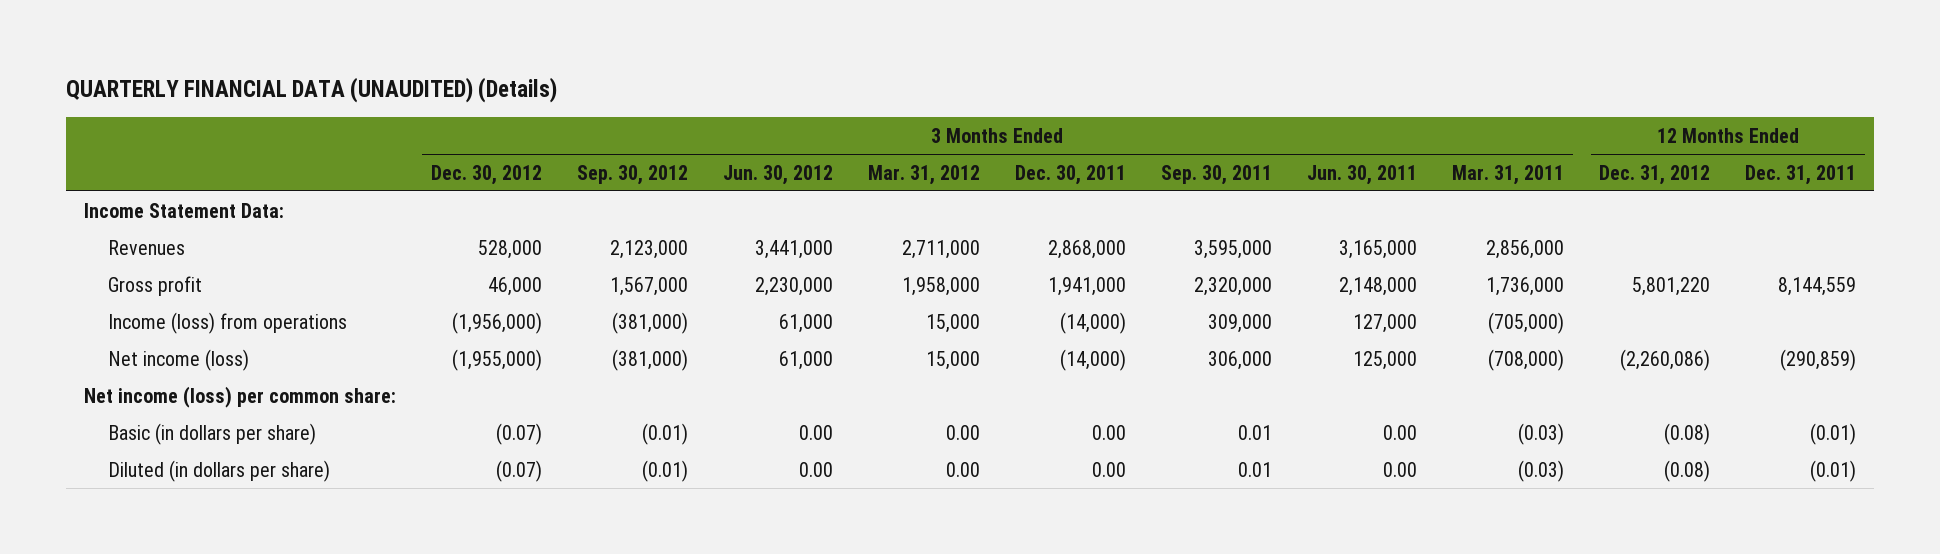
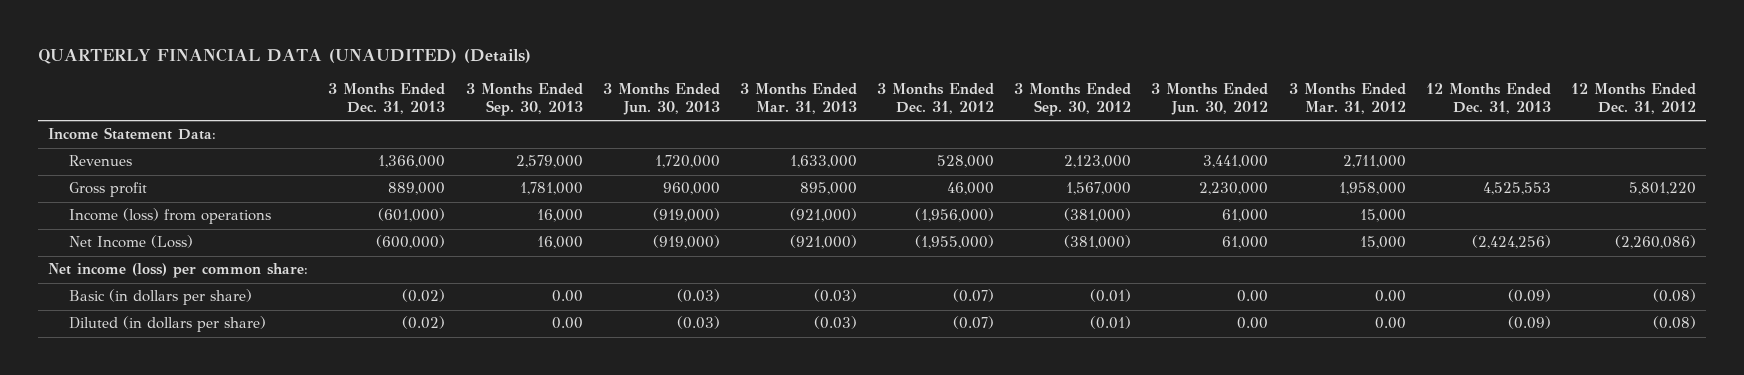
[430,164,542,185] Dec. 30, 2012 -> none
[1015,164,1127,185] Dec. 30, 2011 -> none
[1161,164,1273,185] Sep. 30, 2011 -> none
[1307,164,1418,185] Jun. 30, 2011 -> none
[1452,164,1565,185] Mar. 31, 2011 -> none
[1745,164,1857,185] Dec. 31, 2011 -> none
none -> [328,83,446,114] 3 Months Ended Dec. 31, 2013
none -> [465,83,583,116] 3 Months Ended Sep. 30, 2013
none -> [602,83,720,115] 3 Months Ended Jun. 30, 2013
none -> [739,83,857,114] 3 Months Ended Mar. 31, 2013
none -> [877,83,995,114] 3 Months Ended Dec. 31, 2012
none -> [1425,83,1551,114] 12 Months Ended Dec. 31, 2013
[108,348,250,371] Net income (loss) -> [68,235,193,249] Net Income (Loss)

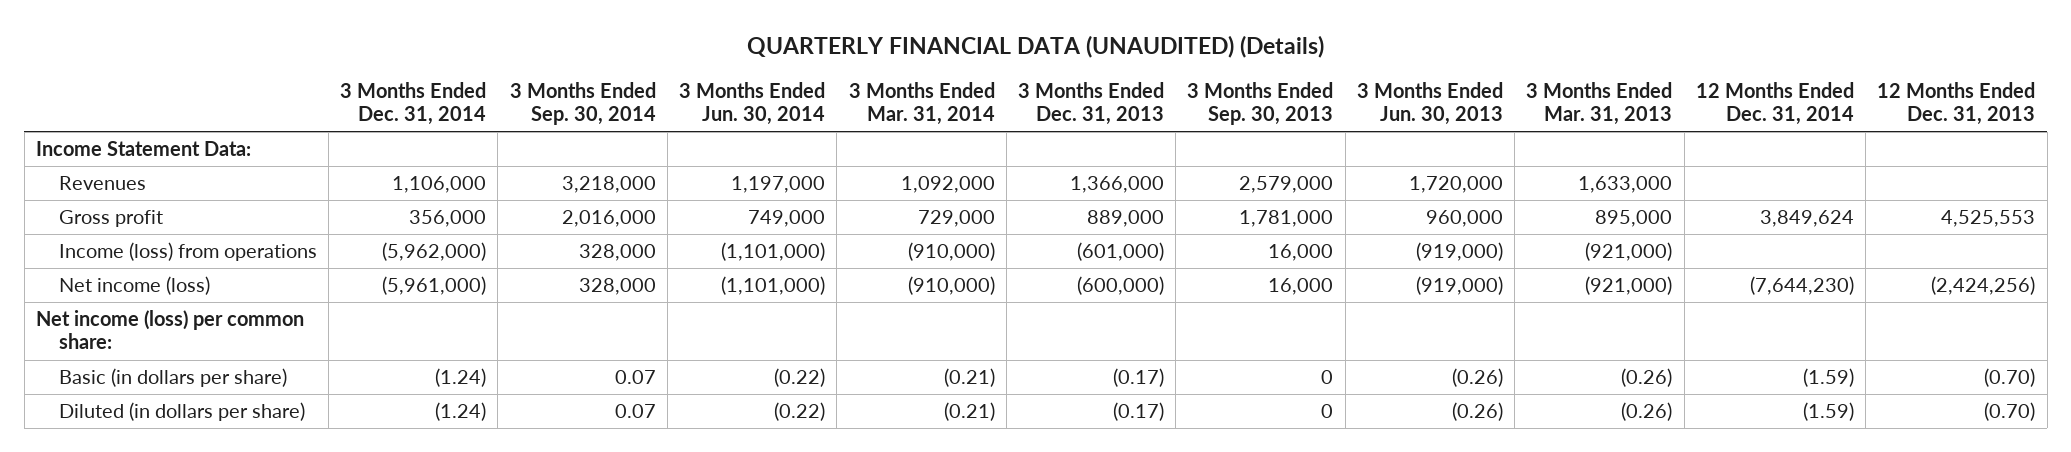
[877,83,995,114] 3 Months Ended Dec. 31, 2012 -> none
[1014,83,1132,116] 3 Months Ended Sep. 30, 2012 -> none
[1151,83,1269,115] 3 Months Ended Jun. 30, 2012 -> none
[1288,83,1406,114] 3 Months Ended Mar. 31, 2012 -> none
[1570,83,1696,114] 12 Months Ended Dec. 31, 2012 -> none
none -> [340,81,487,126] 3 Months Ended Dec. 31, 2014
none -> [509,81,656,126] 3 Months Ended Sep. 30, 2014
none -> [679,81,826,126] 3 Months Ended Jun. 30, 2014
none -> [848,81,995,126] 3 Months Ended Mar. 31, 2014
none -> [1695,81,1854,126] 12 Months Ended Dec. 31, 2014
[68,235,193,249] Net Income (Loss) -> [58,276,210,296] Net income (loss)
[402,289,446,303] (0.02) -> [1113,368,1165,388] (0.17)
[551,290,583,303] 0.00 -> [1321,370,1334,385] 0
[676,289,720,303] (0.03) -> [1451,368,1503,388] (0.26)
[813,289,857,303] (0.03) -> [1621,368,1673,388] (0.26)
[1507,289,1551,303] (0.09) -> [1984,368,2036,388] (0.70)
[402,316,446,330] (0.02) -> [1113,402,1165,422] (0.17)
[551,317,583,330] 0.00 -> [1321,404,1334,419] 0
[676,316,720,330] (0.03) -> [1451,402,1503,422] (0.26)
[813,316,857,330] (0.03) -> [1621,402,1673,422] (0.26)
[1507,316,1551,330] (0.09) -> [1984,402,2036,422] (0.70)

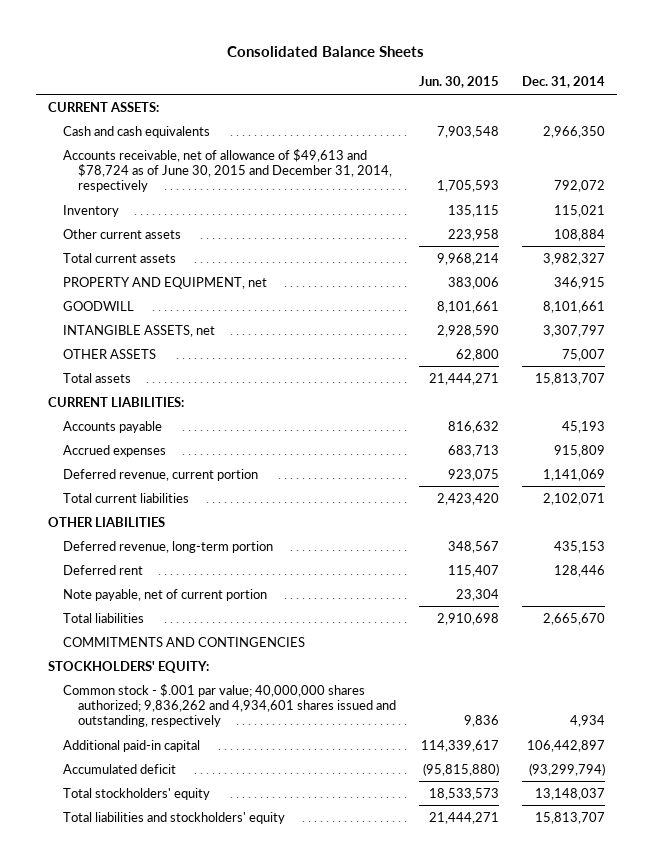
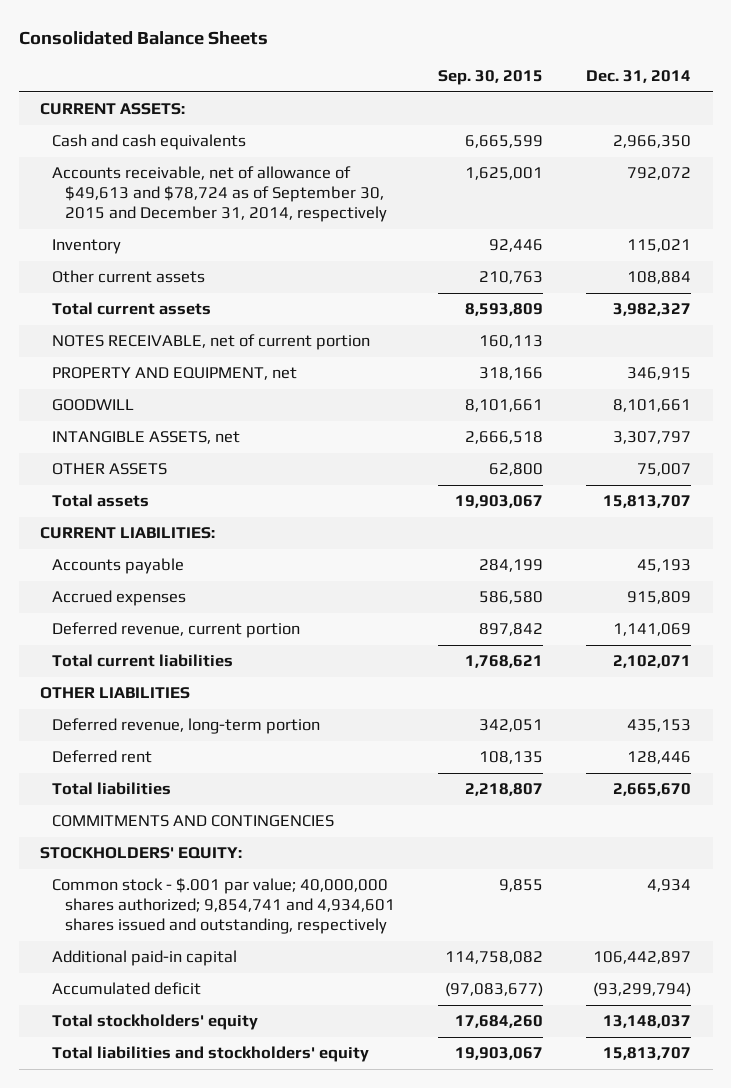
[418,76,499,89] Jun. 30, 2015 -> none
none -> [437,70,543,86] Sep. 30, 2015
[62,148,392,193] Accounts receivable, net of allowance of $49,613 and $78,724 as of June 30, 2015 and December 31, 2014, respectively -> [52,166,387,223] Accounts receivable, net of allowance of $49,613 and $78,724 as of September 30, 2015 and December 31, 2014, respectively
none -> [52,334,371,351] NOTES RECEIVABLE, net of current portion
[62,588,267,601] Note payable, net of current portion -> none
[62,683,396,728] Common stock - $.001 par value; 40,000,000 shares authorized; 9,836,262 and 4,934,601 shares issued and outstanding, respectively -> [52,878,395,935] Common stock - $.001 par value; 40,000,000 shares authorized; 9,854,741 and 4,934,601 shares issued and outstanding, respectively

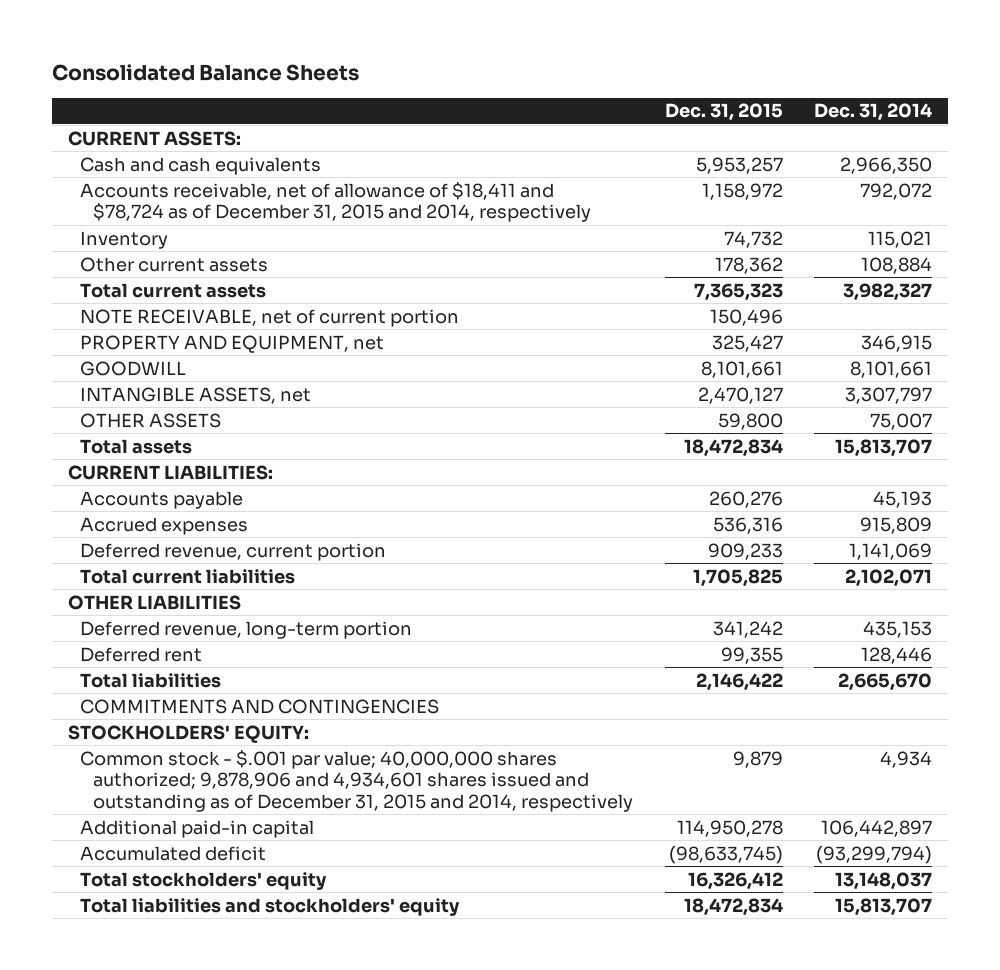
[437,70,543,86] Sep. 30, 2015 -> none
none -> [664,103,783,122] Dec. 31, 2015
[52,166,387,223] Accounts receivable, net of allowance of $49,613 and $78,724 as of September 30, 2015 and December 31, 2014, respectively -> [80,181,592,223] Accounts receivable, net of allowance of $18,411 and $78,724 as of December 31, 2015 and 2014, respectively
[52,334,371,351] NOTES RECEIVABLE, net of current portion -> [80,308,460,327] NOTE RECEIVABLE, net of current portion
[52,878,395,935] Common stock - $.001 par value; 40,000,000 shares authorized; 9,854,741 and 4,934,601 shares issued and outstanding, respectively -> [80,749,634,812] Common stock - $.001 par value; 40,000,000 shares authorized; 9,878,906 and 4,934,601 shares issued and outstanding as of December 31, 2015 and 2014, respectively

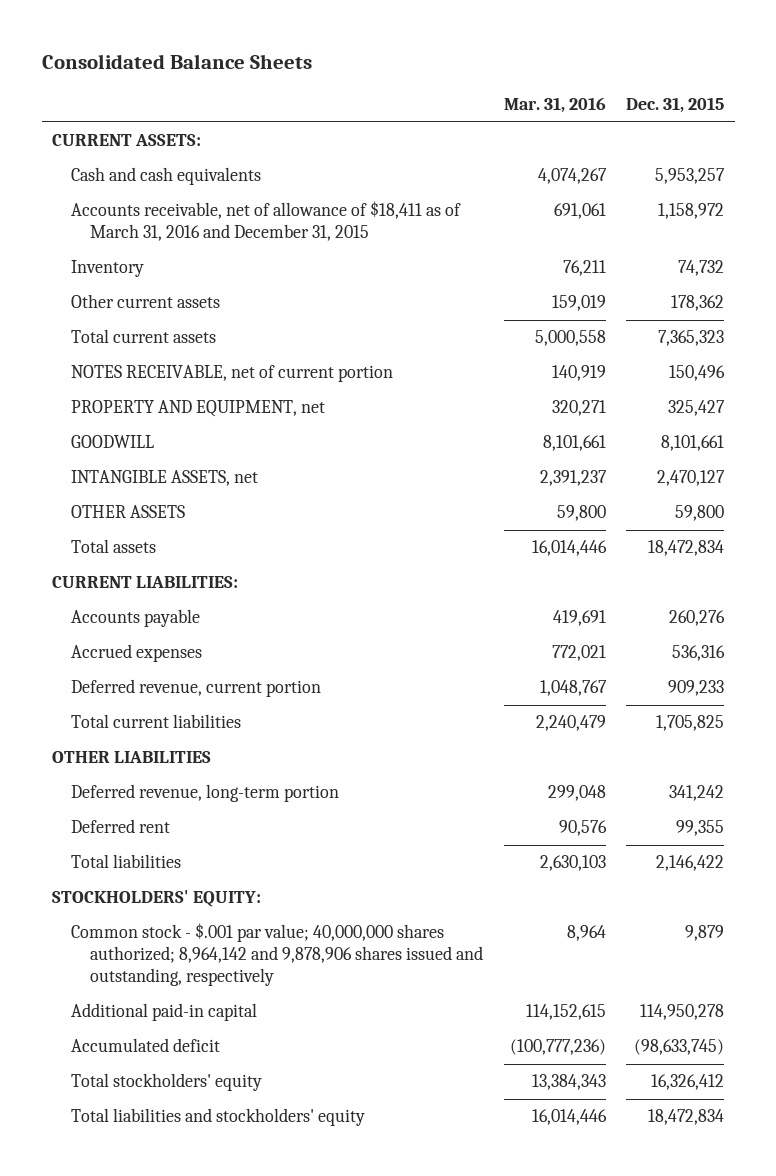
[814,103,933,122] Dec. 31, 2014 -> none
none -> [503,97,606,114] Mar. 31, 2016
[80,181,592,223] Accounts receivable, net of allowance of $18,411 and $78,724 as of December 31, 2015 and 2014, respectively -> [71,201,462,242] Accounts receivable, net of allowance of $18,411 as of March 31, 2016 and December 31, 2015
[80,308,460,327] NOTE RECEIVABLE, net of current portion -> [71,365,394,383] NOTES RECEIVABLE, net of current portion
[80,698,440,714] COMMITMENTS AND CONTINGENCIES -> none
[80,749,634,812] Common stock - $.001 par value; 40,000,000 shares authorized; 9,878,906 and 4,934,601 shares issued and outstanding as of December 31, 2015 and 2014, respectively -> [71,923,483,987] Common stock - $.001 par value; 40,000,000 shares authorized; 8,964,142 and 9,878,906 shares issued and outstanding, respectively

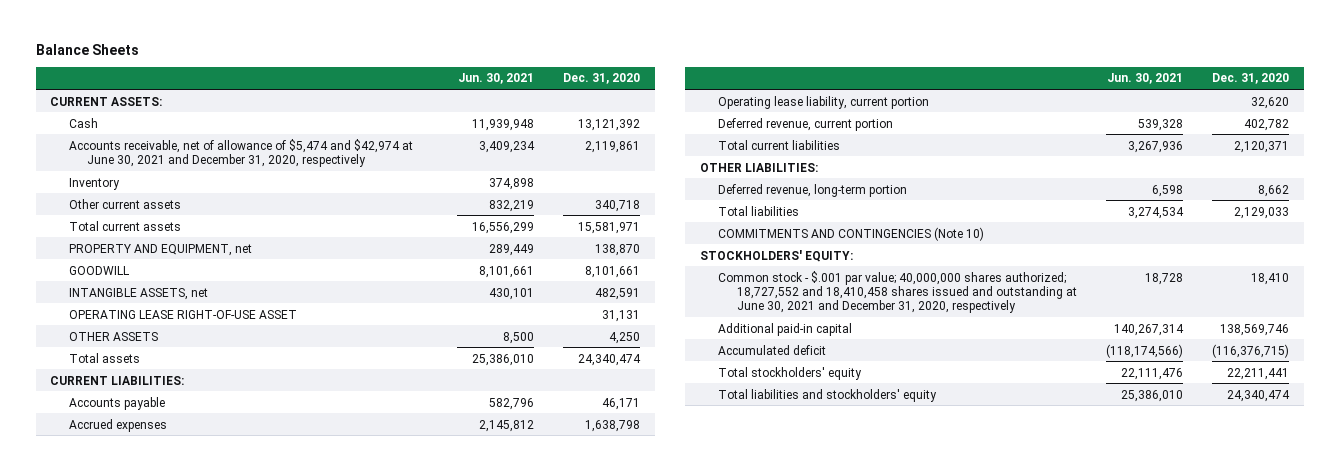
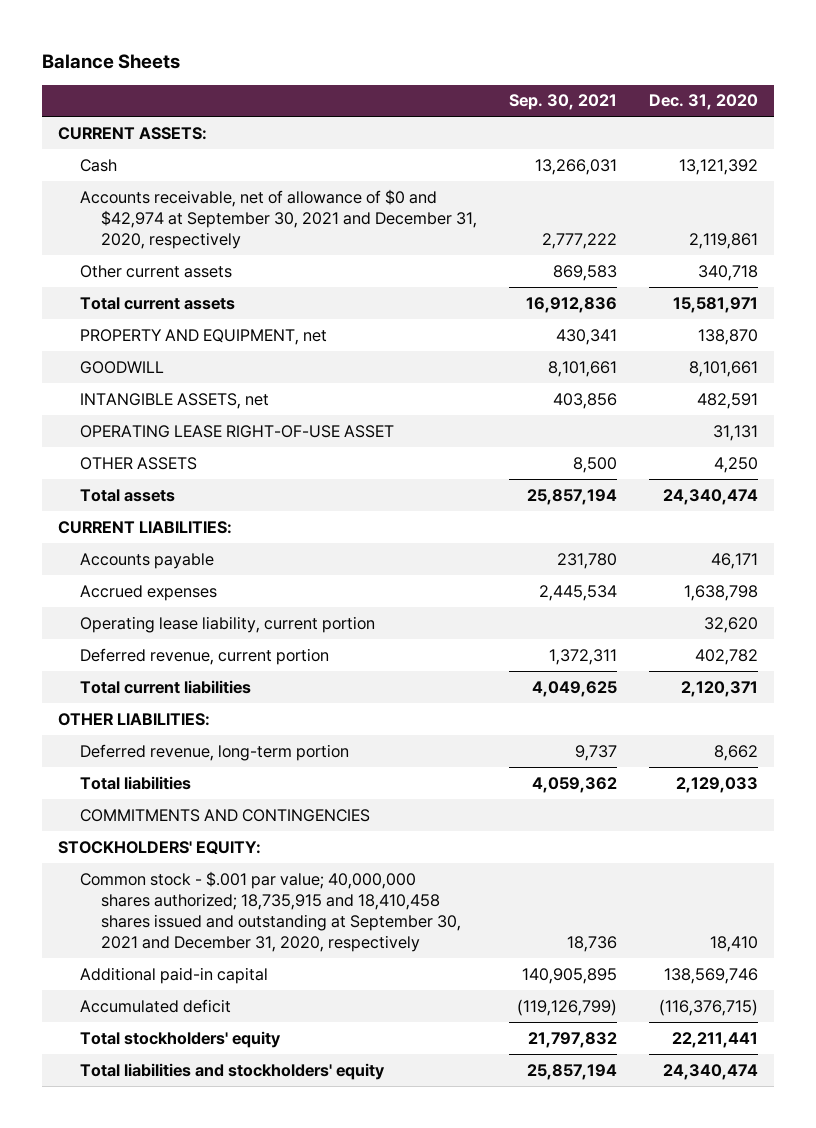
[457,73,534,85] Jun. 30, 2021 -> none
none -> [509,94,618,111] Sep. 30, 2021
[68,177,120,190] Inventory -> none
[68,138,413,167] Accounts receivable, net of allowance of $5,474 and $42,974 at June 30, 2021 and December 31, 2020, respectively -> [79,188,478,249] Accounts receivable, net of allowance of $0 and $42,974 at September 30, 2021 and December 31, 2020, respectively
[718,226,985,241] COMMITMENTS AND CONTINGENCIES (Note 10) -> [79,808,370,822] COMMITMENTS AND CONTINGENCIES
[718,270,1077,314] Common stock - $.001 par value; 40,000,000 shares authorized; 18,727,552 and 18,410,458 shares issued and outstanding at June 30, 2021 and December 31, 2020, respectively -> [79,870,462,952] Common stock - $.001 par value; 40,000,000 shares authorized; 18,735,915 and 18,410,458 shares issued and outstanding at September 30, 2021 and December 31, 2020, respectively

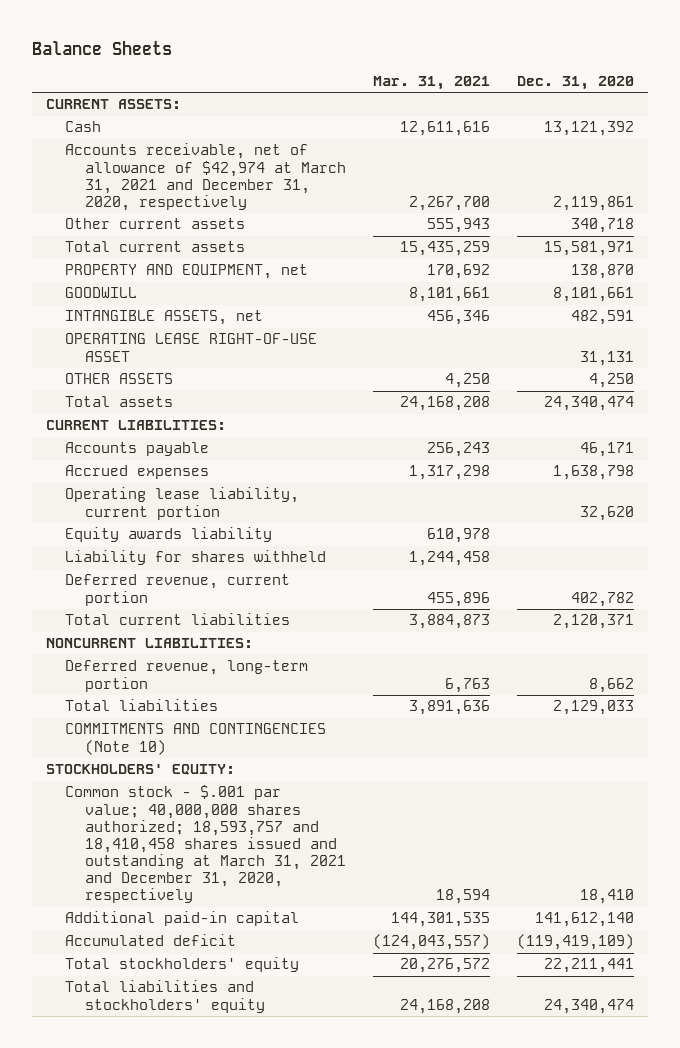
[509,94,618,111] Sep. 30, 2021 -> none
none -> [372,75,490,90] Mar. 31, 2021
[79,188,478,249] Accounts receivable, net of allowance of $0 and $42,974 at September 30, 2021 and December 31, 2020, respectively -> [65,143,346,211] Accounts receivable, net of allowance of $42,974 at March 31, 2021 and December 31, 2020, respectively
none -> [65,527,273,543] Equity awards liability
none -> [65,550,327,566] Liability for shares withheld
[58,712,211,726] OTHER LIABILITIES: -> [46,638,254,649] NONCURRENT LIABILITIES:
[79,808,370,822] COMMITMENTS AND CONTINGENCIES -> [65,723,327,755] COMMITMENTS AND CONTINGENCIES (Note 10)
[79,870,462,952] Common stock - $.001 par value; 40,000,000 shares authorized; 18,735,915 and 18,410,458 shares issued and outstanding at September 30, 2021 and December 31, 2020, respectively -> [65,785,346,904] Common stock - $.001 par value; 40,000,000 shares authorized; 18,593,757 and 18,410,458 shares issued and outstanding at March 31, 2021 and December 31, 2020, respectively
[664,967,759,984] 138,569,746 -> [535,912,635,928] 141,612,140
[659,998,759,1016] (116,376,715) -> [517,934,635,951] (119,419,109)

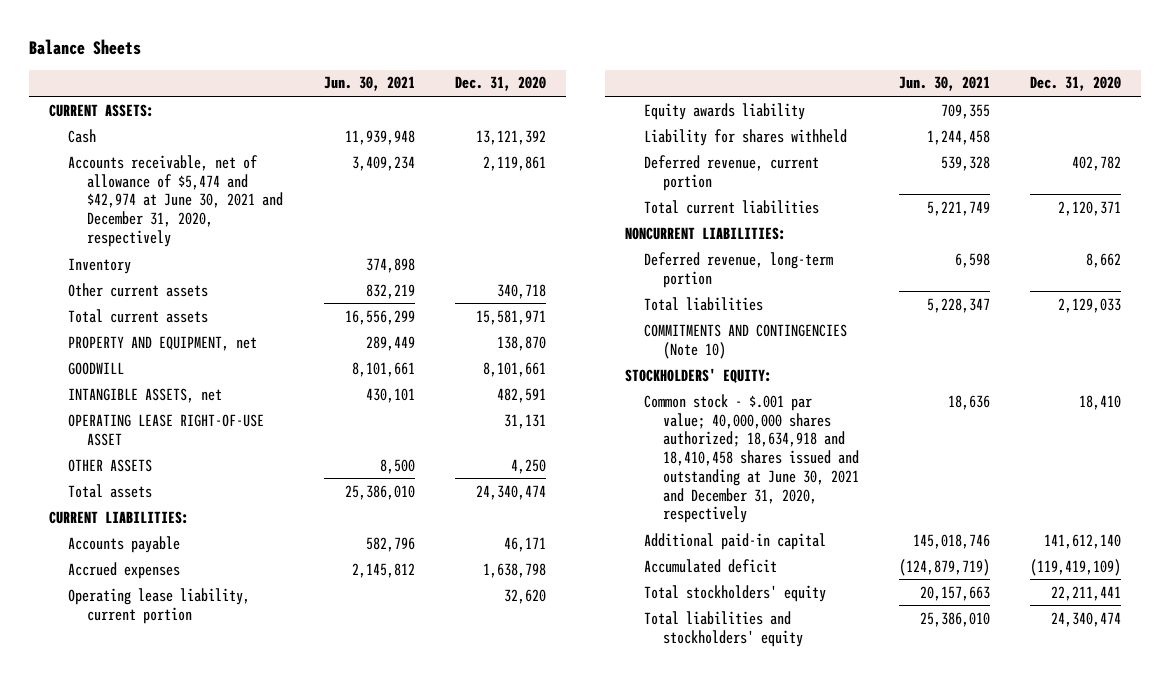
[372,75,490,90] Mar. 31, 2021 -> none
none -> [323,76,415,92] Jun. 30, 2021
[65,143,346,211] Accounts receivable, net of allowance of $42,974 at March 31, 2021 and December 31, 2020, respectively -> [68,154,284,247] Accounts receivable, net of allowance of $5,474 and $42,974 at June 30, 2021 and December 31, 2020, respectively
none -> [68,257,132,274] Inventory
[65,785,346,904] Common stock - $.001 par value; 40,000,000 shares authorized; 18,593,757 and 18,410,458 shares issued and outstanding at March 31, 2021 and December 31, 2020, respectively -> [644,393,860,524] Common stock - $.001 par value; 40,000,000 shares authorized; 18,634,918 and 18,410,458 shares issued and outstanding at June 30, 2021 and December 31, 2020, respectively

